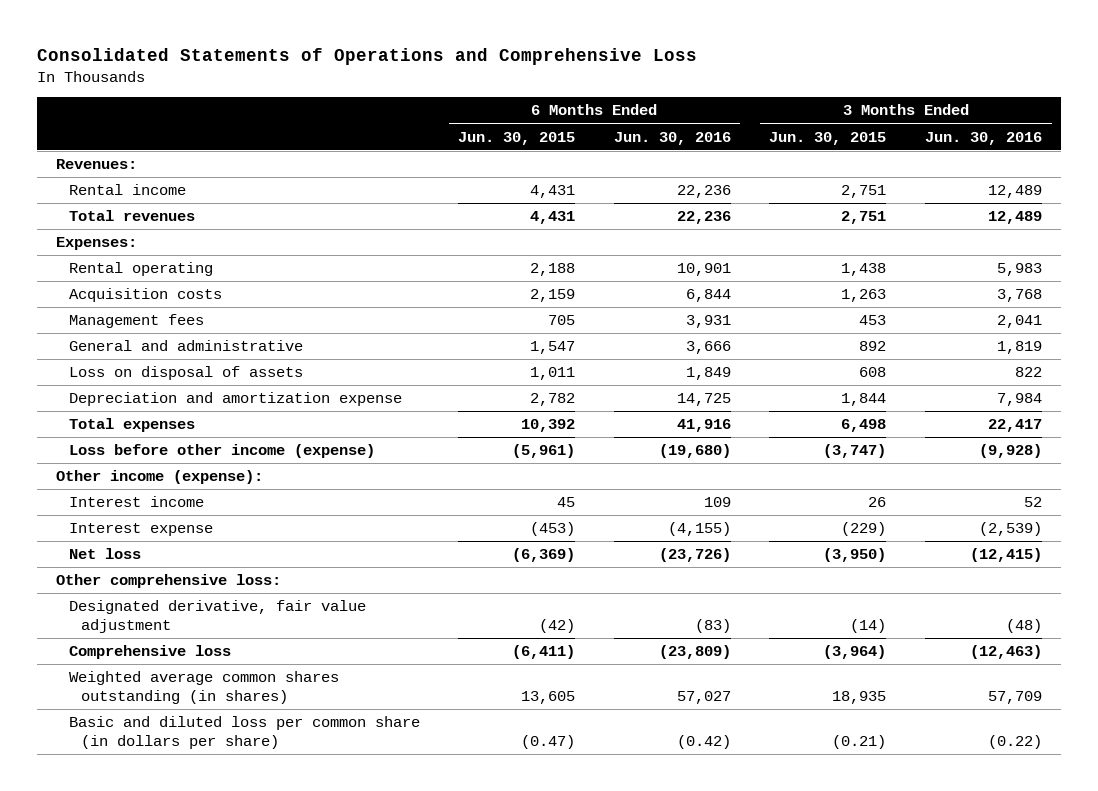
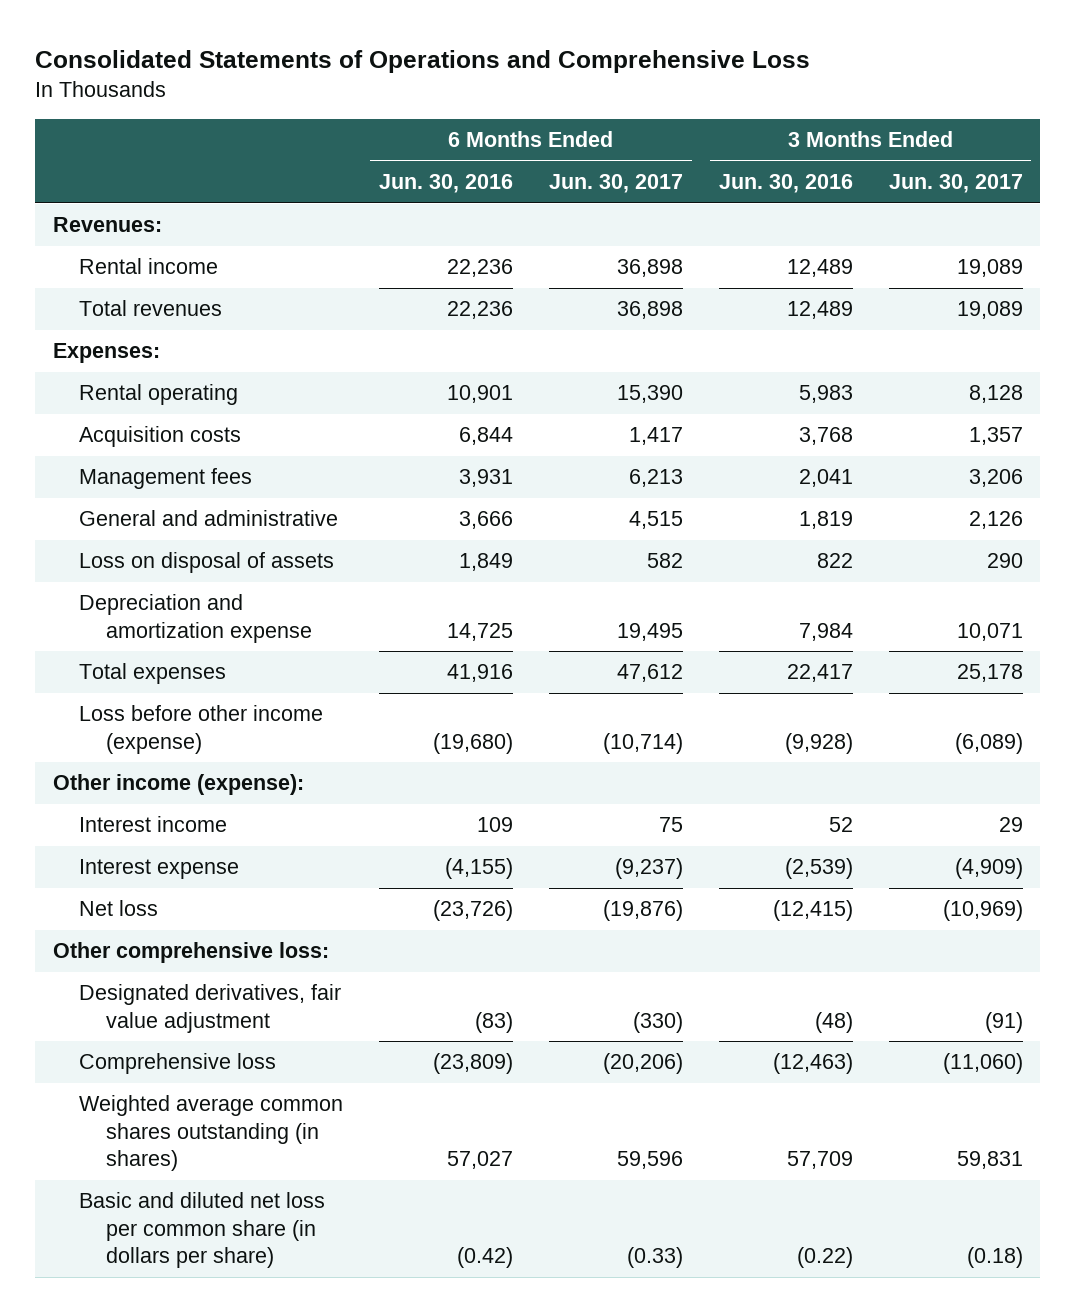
[458,131,576,145] Jun. 30, 2015 -> none
[769,131,887,145] Jun. 30, 2015 -> none
none -> [549,174,684,194] Jun. 30, 2017
none -> [888,174,1023,194] Jun. 30, 2017
[68,600,366,633] Designated derivative, fair value adjustment -> [79,984,342,1033] Designated derivatives, fair value adjustment
[68,716,420,749] Basic and diluted loss per common share (in dollars per share) -> [79,1192,326,1269] Basic and diluted net loss per common share (in dollars per share)

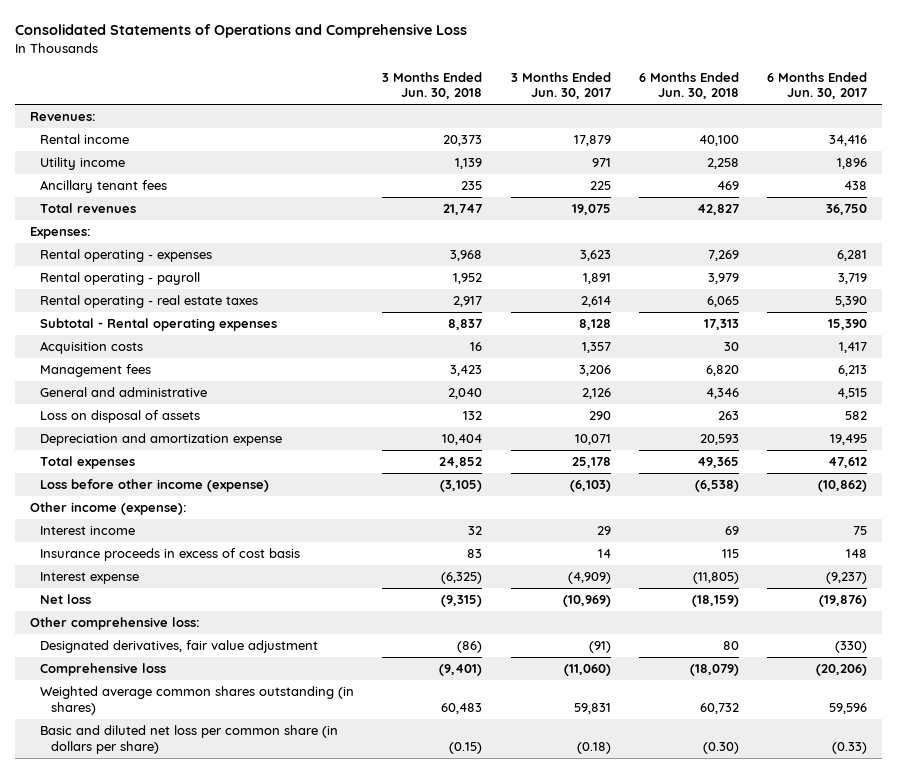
[379,174,514,194] Jun. 30, 2016 -> none
[718,174,853,194] Jun. 30, 2016 -> none
none -> [382,71,483,100] 3 Months Ended Jun. 30, 2018
none -> [639,71,740,100] 6 Months Ended Jun. 30, 2018
[617,259,684,278] 36,898 -> [829,135,868,147] 34,416
[956,259,1023,278] 19,089 -> [573,135,611,147] 17,879
none -> [40,157,126,171] Utility income
none -> [40,180,168,194] Ancillary tenant fees
[617,301,684,320] 36,898 -> [826,204,868,216] 36,750
[956,301,1023,320] 19,089 -> [571,204,611,216] 19,075
none -> [40,249,213,263] Rental operating - expenses
none -> [40,272,201,286] Rental operating - payroll
none -> [40,295,259,309] Rental operating - real estate taxes
[79,384,239,406] Rental operating -> [40,318,278,332] Subtotal - Rental operating expenses
[603,732,684,754] (10,714) -> [818,480,868,493] (10,862)
[954,732,1023,754] (6,089) -> [569,480,611,493] (6,103)
none -> [40,548,301,562] Insurance proceeds in excess of cost basis

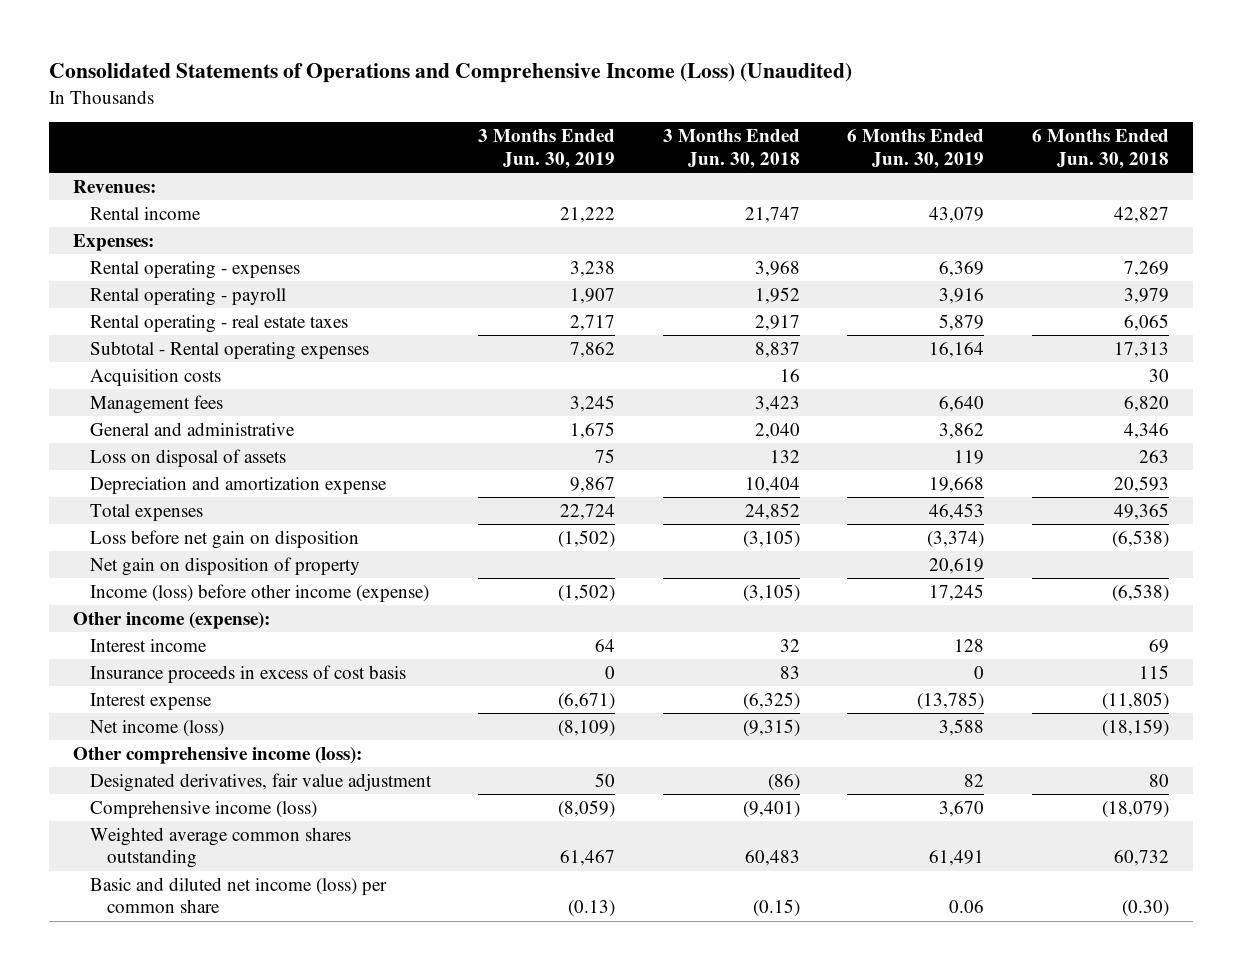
[15,24,468,39] Consolidated Statements of Operations and Comprehensive Loss -> [48,63,852,84] Consolidated Statements of Operations and Comprehensive Income (Loss) (Unaudited)
[510,71,611,100] 3 Months Ended Jun. 30, 2017 -> none
[767,71,868,100] 6 Months Ended Jun. 30, 2017 -> none
none -> [478,129,616,169] 3 Months Ended Jun. 30, 2019
none -> [847,129,985,169] 6 Months Ended Jun. 30, 2019
[40,157,126,171] Utility income -> none
[40,180,168,194] Ancillary tenant fees -> none
[40,203,137,214] Total revenues -> none
[443,135,483,147] 20,373 -> [744,206,800,223] 21,747
[699,135,740,147] 40,100 -> [1113,206,1169,223] 42,827
none -> [89,529,359,549] Loss before net gain on disposition
none -> [89,556,360,576] Net gain on disposition of property
[40,479,270,493] Loss before other income (expense) -> [89,583,429,602] Income (loss) before other income (expense)
[40,594,92,605] Net loss -> [89,719,224,737] Net income (loss)
[29,617,200,631] Other comprehensive loss: -> [72,746,362,764] Other comprehensive income (loss):
[40,663,167,677] Comprehensive loss -> [89,799,317,818] Comprehensive income (loss)
[40,686,355,715] Weighted average common shares outstanding (in shares) -> [89,826,351,869] Weighted average common shares outstanding
[40,725,339,754] Basic and diluted net loss per common share (in dollars per share) -> [89,876,387,914] Basic and diluted net income (loss) per common share

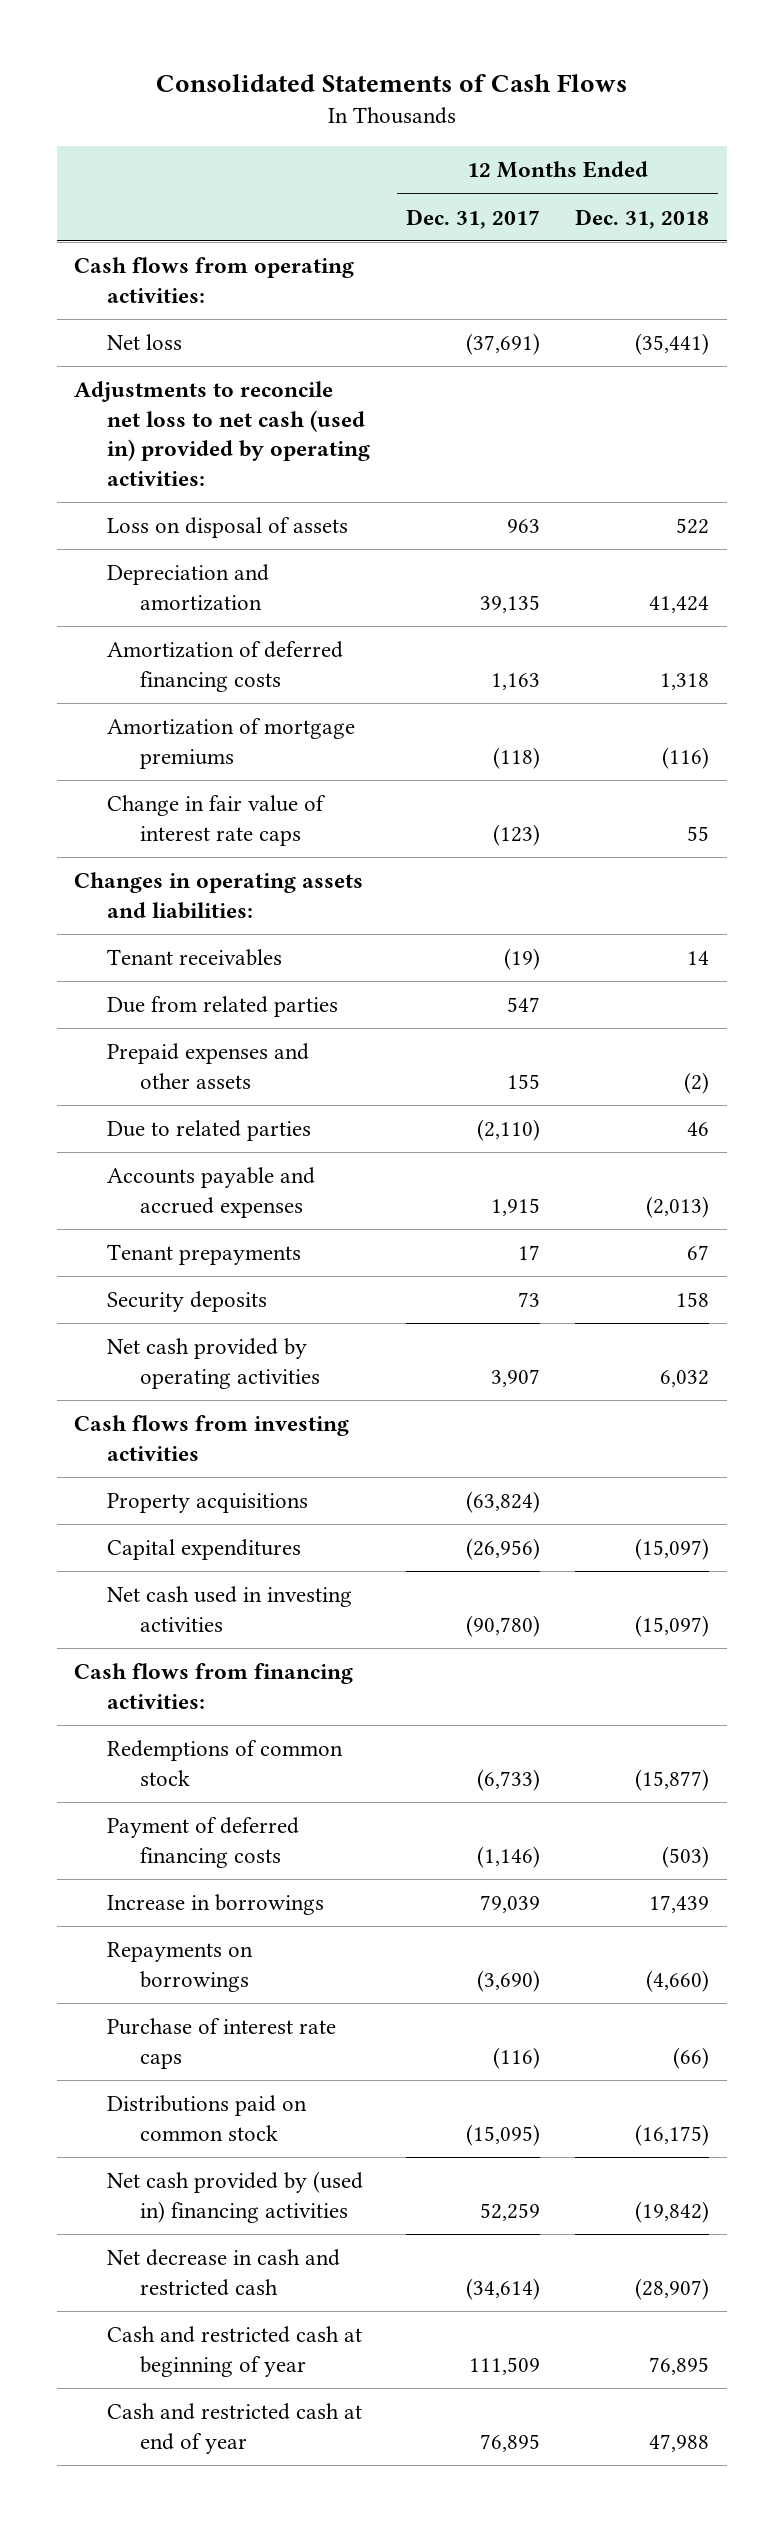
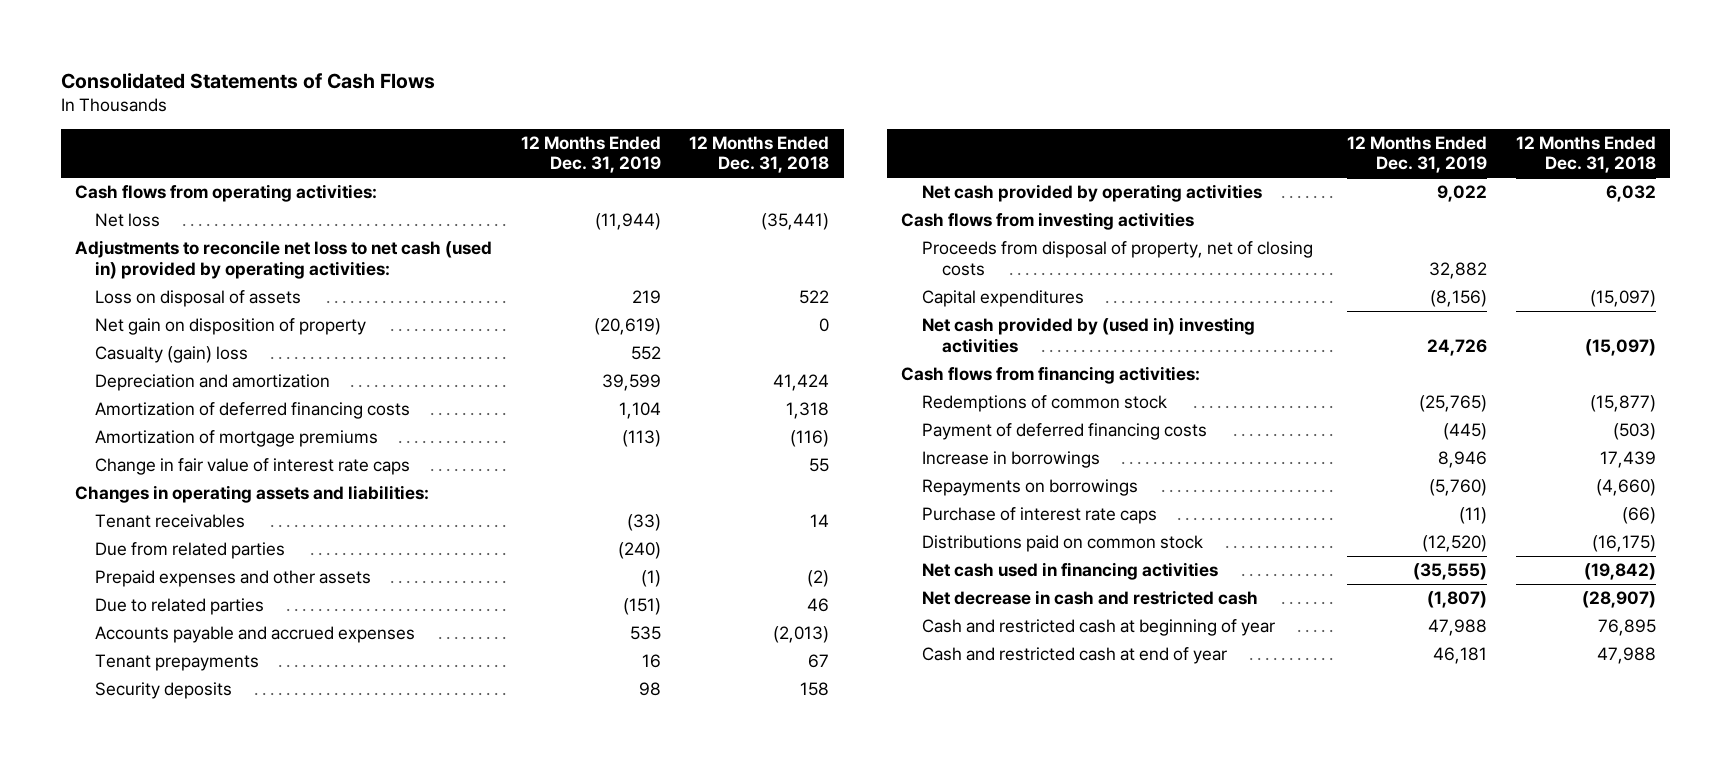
[405,208,540,229] Dec. 31, 2017 -> none
none -> [520,136,661,174] 12 Months Ended Dec. 31, 2019
none -> [95,318,367,336] Net gain on disposition of property
none -> [95,346,249,364] Casualty (gain) loss
[107,1493,309,1514] Property acquisitions -> none
none -> [921,241,1313,276] Proceeds from disposal of property, net of closing costs
[107,1586,353,1632] Net cash used in investing activities -> [921,317,1255,353] Net cash provided by (used in) investing activities
[107,2171,364,2223] Net cash provided by (used in) financing activities -> [921,562,1218,581] Net cash used in financing activities

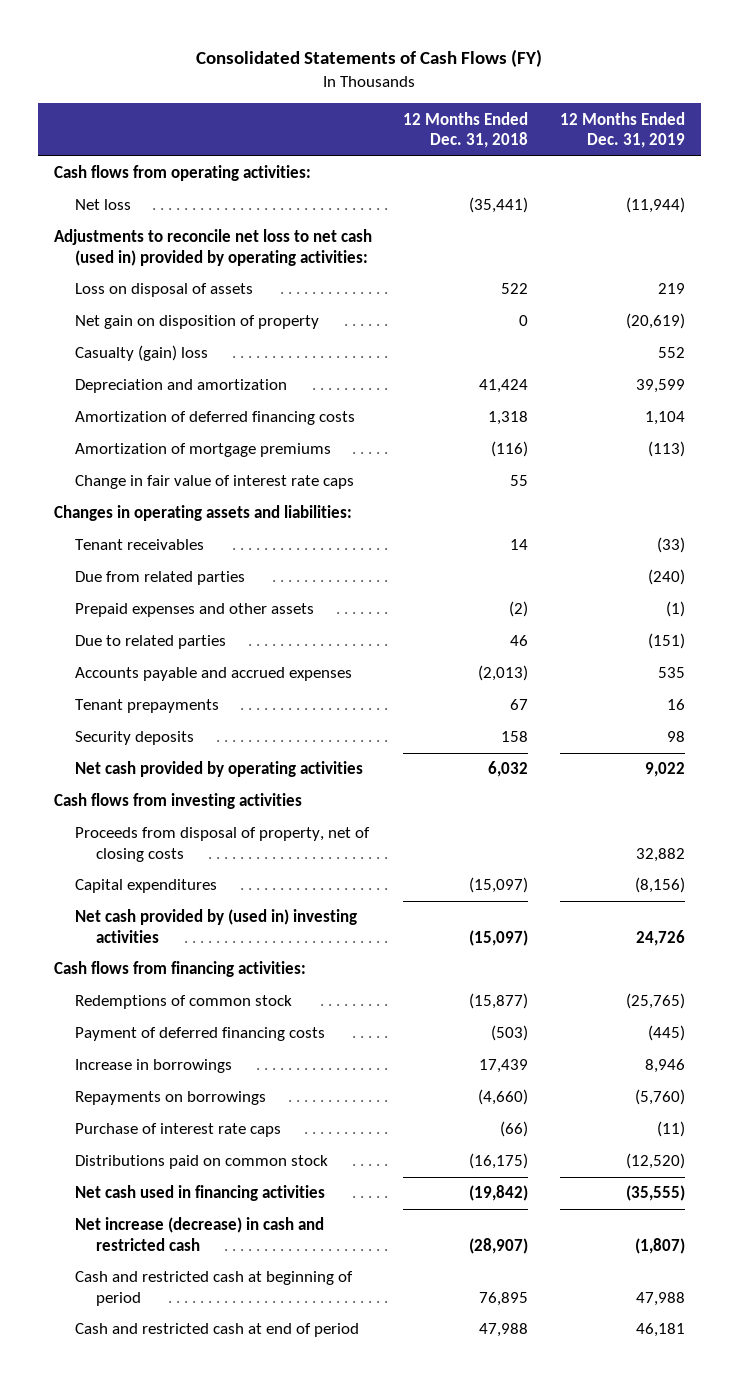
[60,72,435,89] Consolidated Statements of Cash Flows -> [196,49,543,68] Consolidated Statements of Cash Flows (FY)
[921,590,1258,606] Net decrease in cash and restricted cash -> [74,1217,324,1251] Net increase (decrease) in cash and restricted cash
[921,619,1275,637] Cash and restricted cash at beginning of year -> [74,1271,353,1306] Cash and restricted cash at beginning of period
[921,647,1227,665] Cash and restricted cash at end of year -> [74,1323,359,1338] Cash and restricted cash at end of period

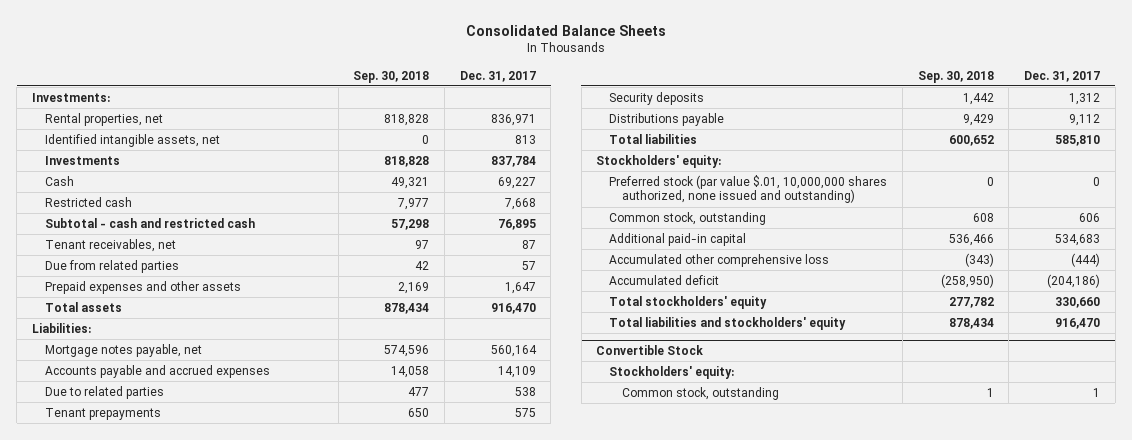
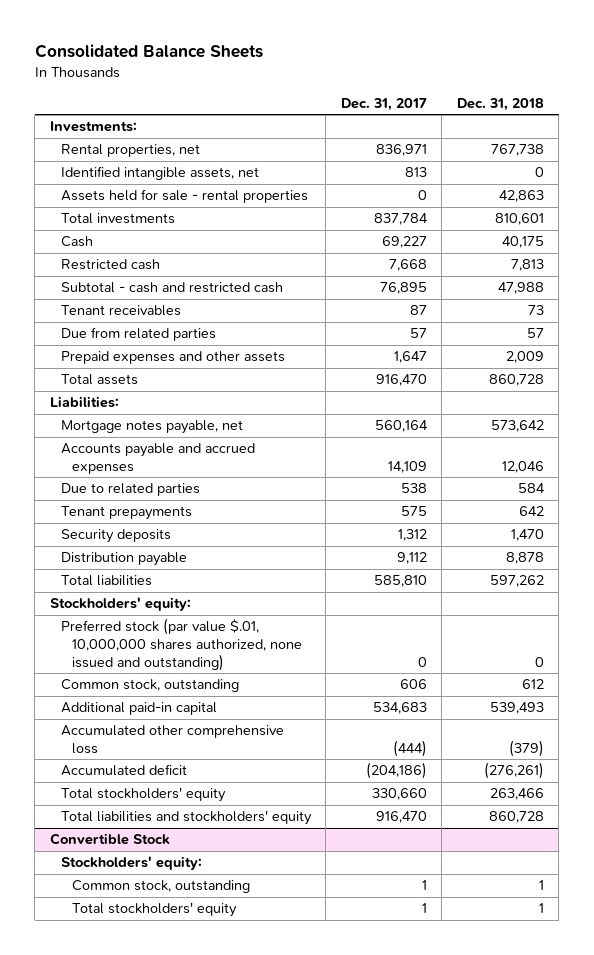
[353,70,430,83] Sep. 30, 2018 -> none
none -> [456,97,544,111] Dec. 31, 2018
none -> [60,189,308,204] Assets held for sale - rental properties
[45,155,121,165] Investments -> [60,213,175,225] Total investments
[45,238,177,252] Tenant receivables, net -> [60,305,181,317] Tenant receivables
[609,112,725,126] Distributions payable -> [60,552,187,567] Distribution payable
none -> [71,902,237,918] Total stockholders' equity

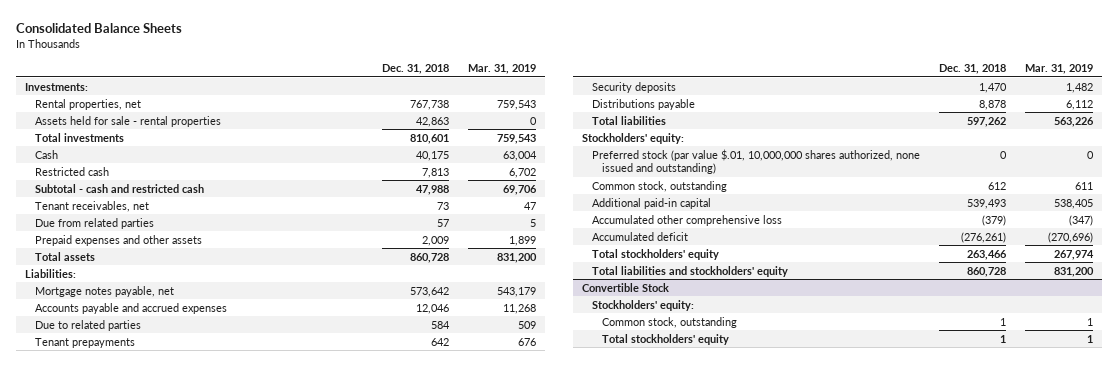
[340,97,427,111] Dec. 31, 2017 -> none
none -> [467,64,536,75] Mar. 31, 2019
[60,166,259,181] Identified intangible assets, net -> none
[60,305,181,317] Tenant receivables -> [35,200,150,212] Tenant receivables, net
[60,552,187,567] Distribution payable -> [592,98,696,110] Distributions payable

